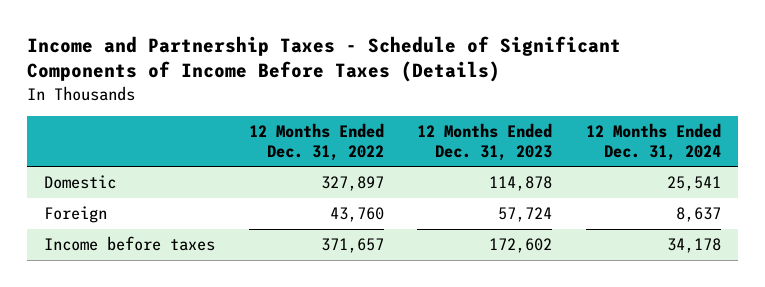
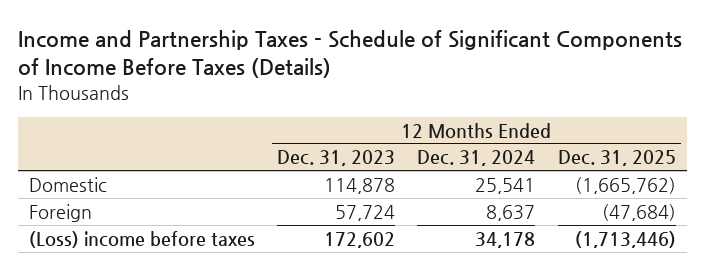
[248,122,384,161] 12 Months Ended Dec. 31, 2022 -> none
none -> [557,150,676,167] Dec. 31, 2025
[43,236,215,252] Income before taxes -> [28,230,255,248] (Loss) income before taxes

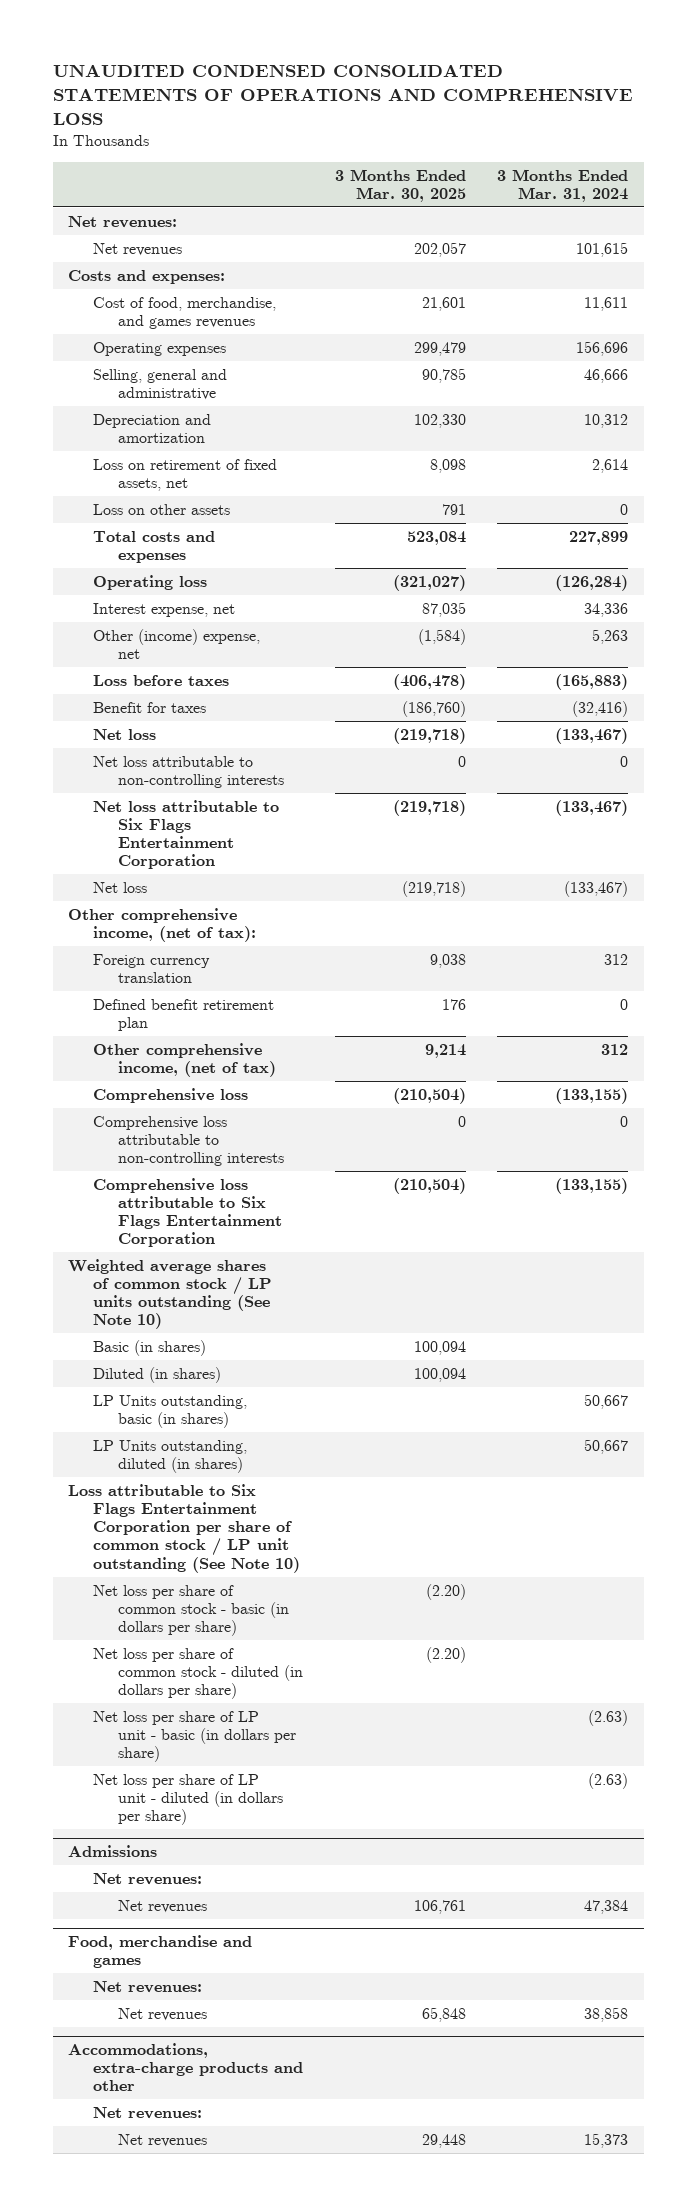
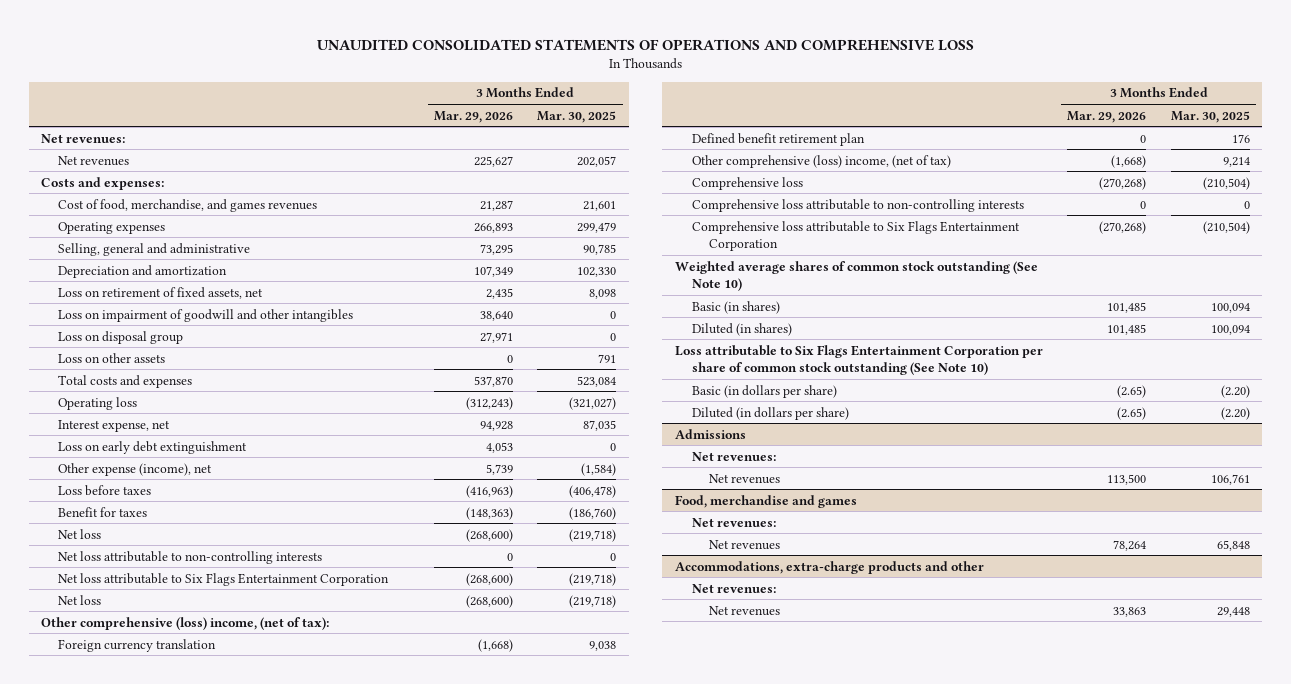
[52,63,633,126] UNAUDITED CONDENSED CONSOLIDATED STATEMENTS OF OPERATIONS AND COMPREHENSIVE LOSS -> [316,39,974,52] UNAUDITED CONSOLIDATED STATEMENTS OF OPERATIONS AND COMPREHENSIVE LOSS
[497,168,629,202] 3 Months Ended Mar. 31, 2024 -> none
none -> [433,110,513,123] Mar. 29, 2026
none -> [58,308,354,322] Loss on impairment of goodwill and other intangibles
none -> [58,330,184,344] Loss on disposal group
none -> [58,440,248,454] Loss on early debt extinguishment
[93,628,261,659] Other (income) expense, net -> [58,462,213,476] Other expense (income), net
[68,907,257,942] Other comprehensive income, (net of tax): -> [41,616,330,630] Other comprehensive (loss) income, (net of tax):
[93,1042,277,1077] Other comprehensive income, (net of tax) -> [691,154,951,168] Other comprehensive (loss) income, (net of tax)
[68,1258,273,1330] Weighted average shares of common stock / LP units outstanding (See Note 10) -> [674,260,1038,292] Weighted average shares of common stock outstanding (See Note 10)
[93,1394,248,1428] LP Units outstanding, basic (in shares) -> none
[93,1439,248,1473] LP Units outstanding, diluted (in shares) -> none
[93,1710,297,1763] Net loss per share of LP unit - basic (in dollars per share) -> none
[93,1773,284,1826] Net loss per share of LP unit - diluted (in dollars per share) -> none
[68,1483,301,1573] Loss attributable to Six Flags Entertainment Corporation per share of common stock / LP unit outstanding (See Note 10) -> [674,344,1043,376] Loss attributable to Six Flags Entertainment Corporation per share of common stock outstanding (See Note 10)
[93,1584,290,1637] Net loss per share of common stock - basic (in dollars per share) -> [691,384,837,398] Basic (in dollars per share)
[93,1647,304,1700] Net loss per share of common stock - diluted (in dollars per share) -> [691,406,849,420] Diluted (in dollars per share)

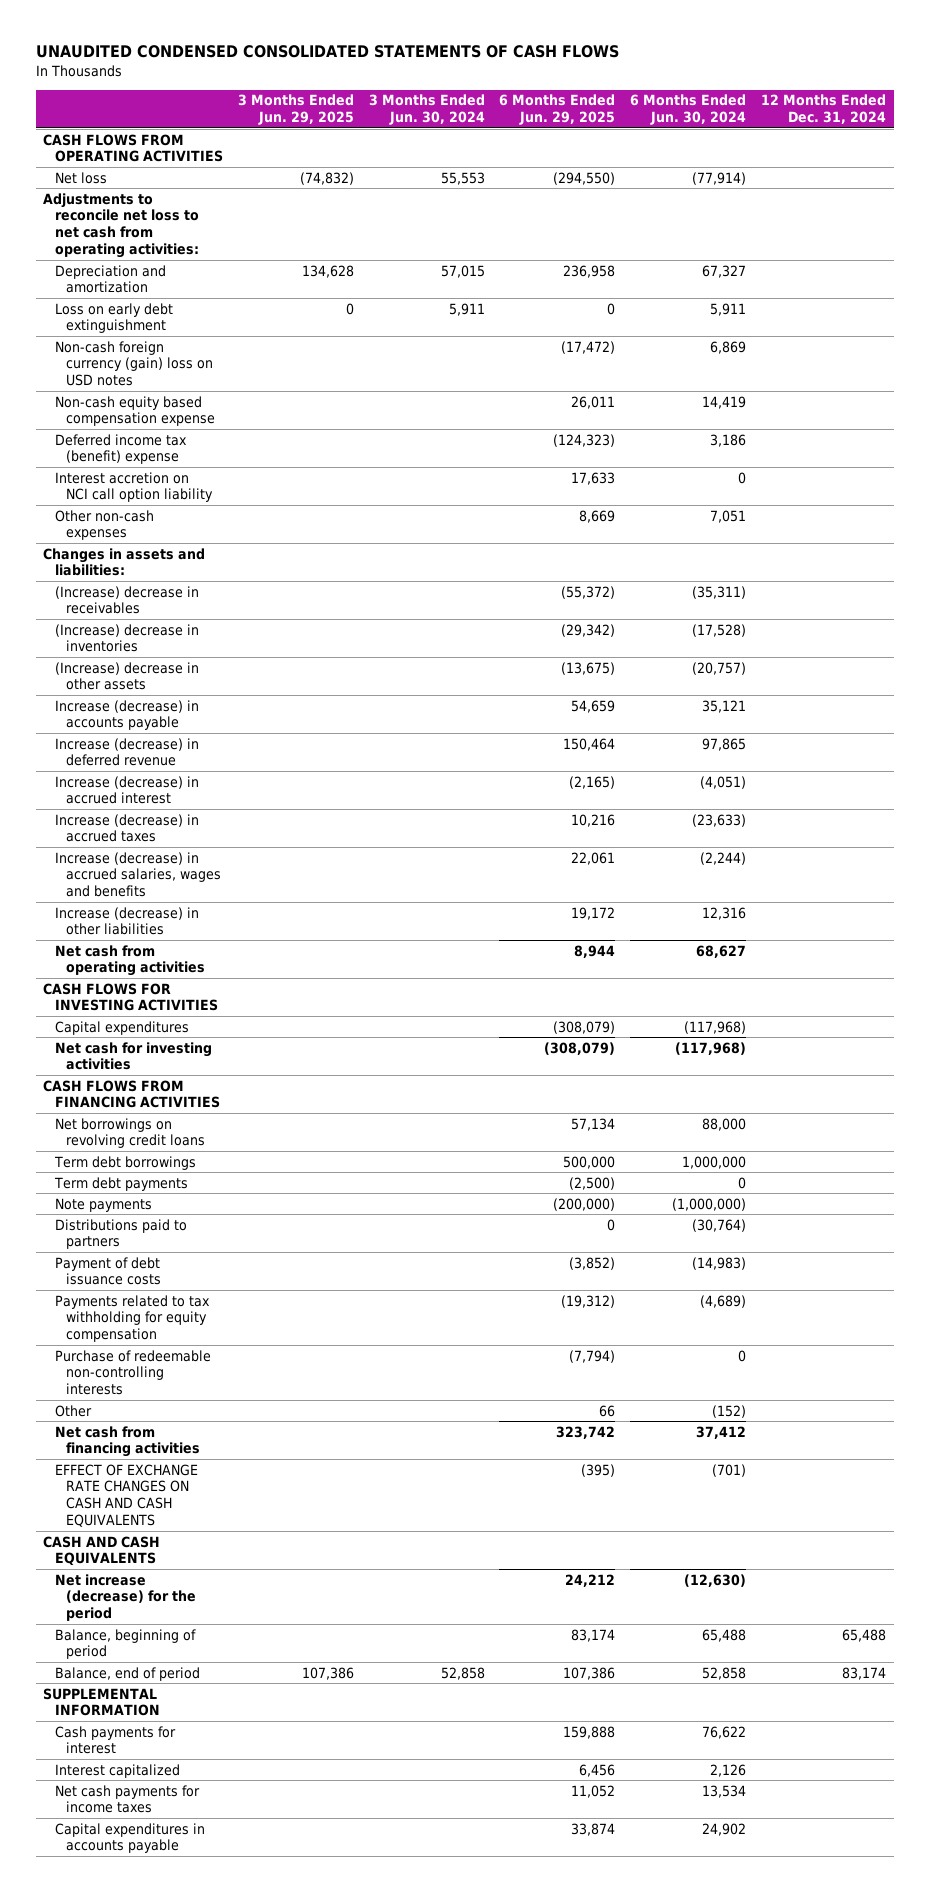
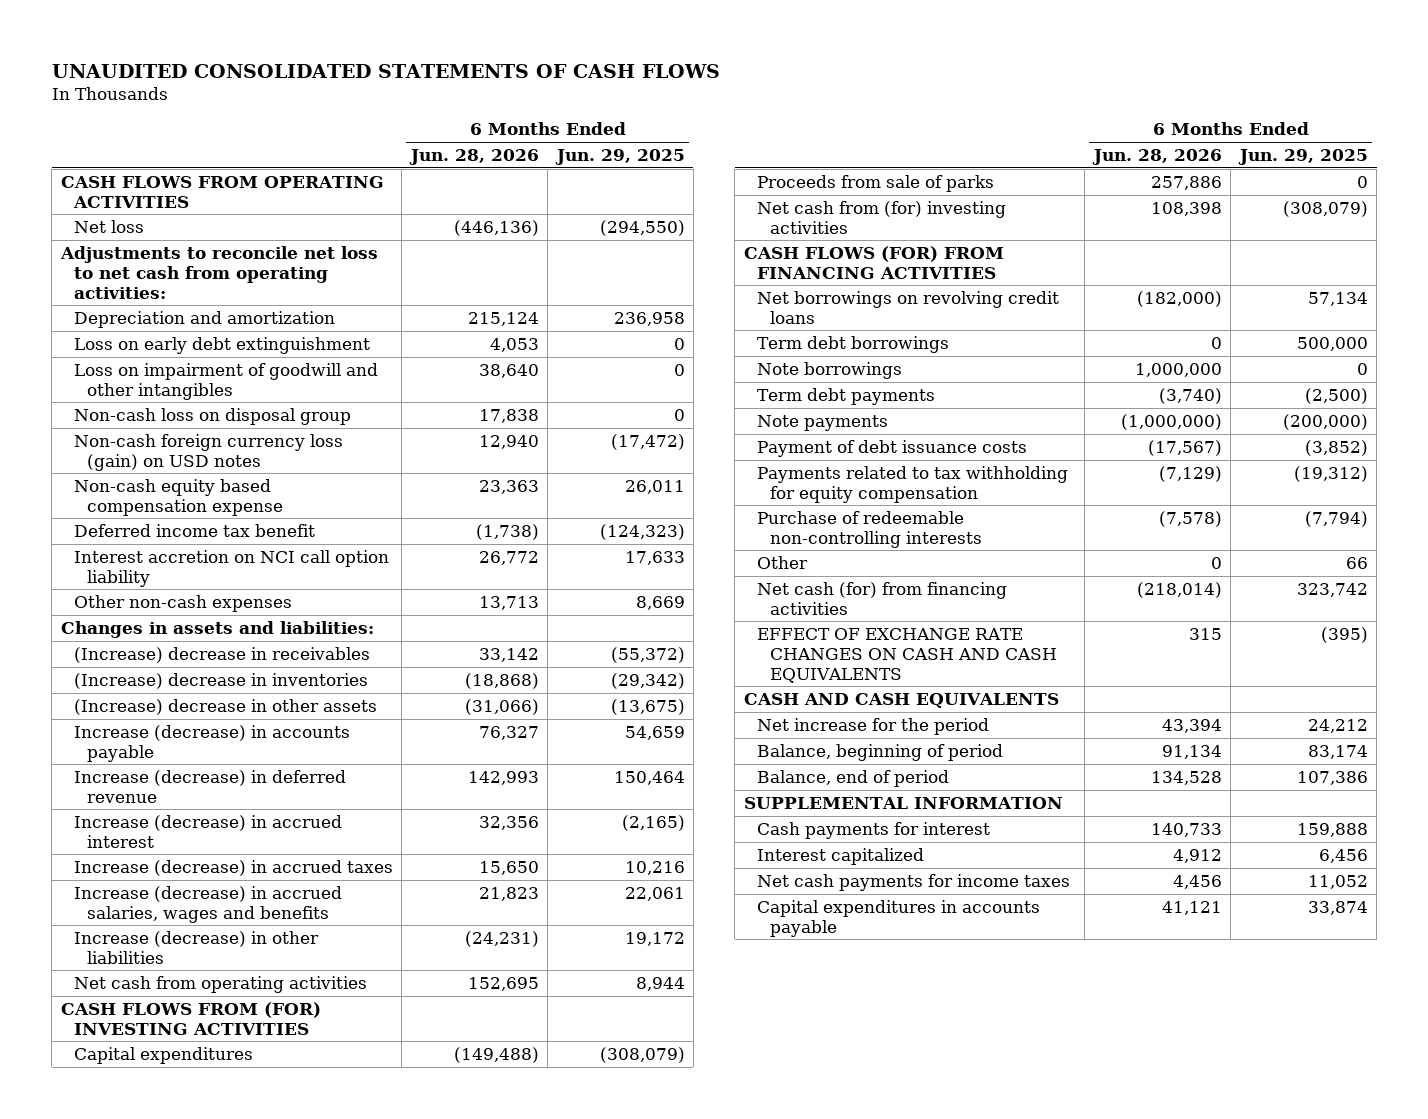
[35,45,619,59] UNAUDITED CONDENSED CONSOLIDATED STATEMENTS OF CASH FLOWS -> [51,63,720,78] UNAUDITED CONSOLIDATED STATEMENTS OF CASH FLOWS
[237,94,354,126] 3 Months Ended Jun. 29, 2025 -> none
[368,94,485,126] 3 Months Ended Jun. 30, 2024 -> none
[630,94,747,126] 6 Months Ended Jun. 30, 2024 -> none
[761,94,887,125] 12 Months Ended Dec. 31, 2024 -> none
none -> [408,148,539,165] Jun. 28, 2026
none -> [73,362,378,400] Loss on impairment of goodwill and other intangibles
none -> [73,407,351,425] Non-cash loss on disposal group
[54,340,214,387] Non-cash foreign currency (gain) loss on USD notes -> [73,433,343,471] Non-cash foreign currency loss (gain) on USD notes
[54,433,187,465] Deferred income tax (benefit) expense -> [73,523,315,537] Deferred income tax benefit
[43,982,218,1012] CASH FLOWS FOR INVESTING ACTIVITIES -> [60,1001,321,1035] CASH FLOWS FROM (FOR) INVESTING ACTIVITIES
none -> [757,174,995,192] Proceeds from sale of parks
[54,1041,212,1071] Net cash for investing activities -> [757,200,1007,234] Net cash from (for) investing activities
[43,1079,220,1109] CASH FLOWS FROM FINANCING ACTIVITIES -> [743,245,1004,279] CASH FLOWS (FOR) FROM FINANCING ACTIVITIES
none -> [757,361,903,379] Note borrowings
[54,1218,187,1250] Distributions paid to partners -> none
[54,1425,201,1458] Net cash from financing activities -> [757,581,1008,615] Net cash (for) from financing activities
[54,1573,197,1622] Net increase (decrease) for the period -> [757,717,990,735] Net increase for the period

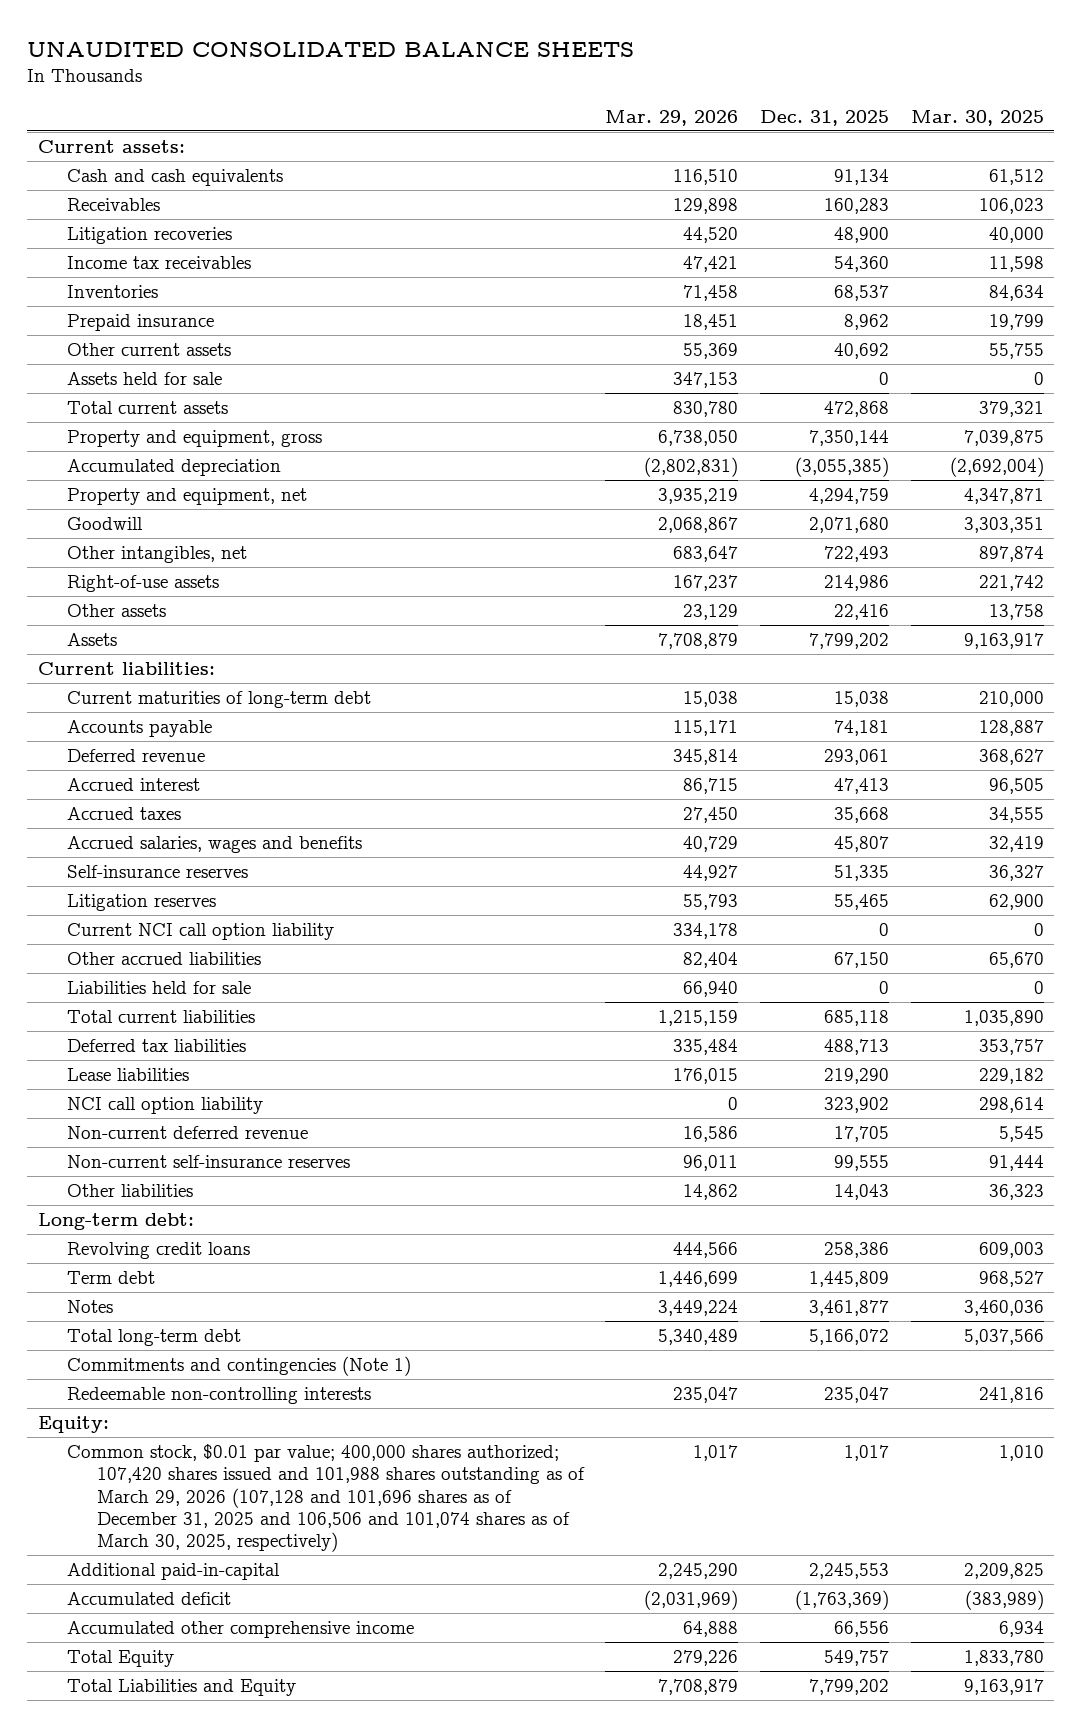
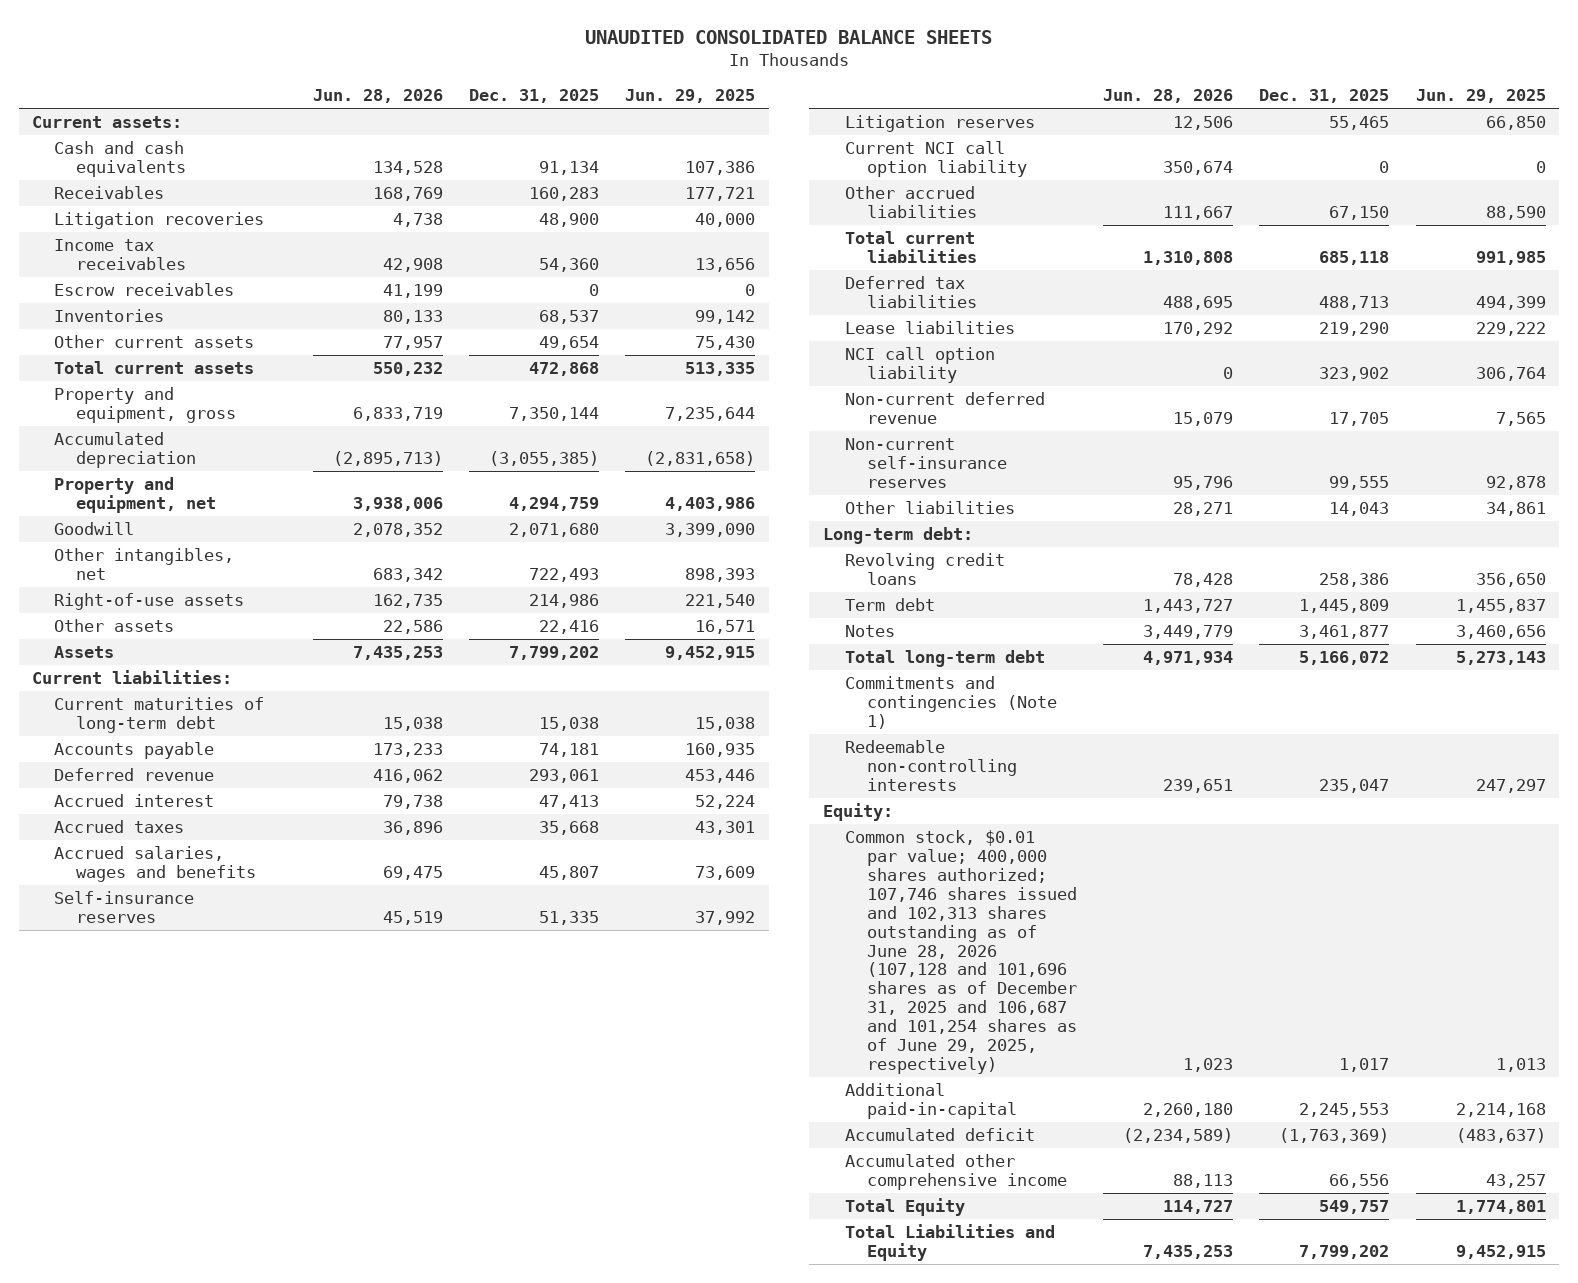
[605,109,739,126] Mar. 29, 2026 -> none
[910,109,1044,126] Mar. 30, 2025 -> none
none -> [312,89,443,104] Jun. 28, 2026
none -> [625,89,756,104] Jun. 29, 2025
none -> [54,282,235,296] Escrow receivables
[67,314,215,332] Prepaid insurance -> none
[67,372,223,386] Assets held for sale -> none
[833,343,889,360] 40,692 -> [539,335,600,350] 49,654
[67,981,252,995] Liabilities held for sale -> none
[67,1444,585,1553] Common stock, $0.01 par value; 400,000 shares authorized; 107,420 shares issued and 101,988 shares outstanding as of March 29, 2026 (107,128 and 101,696 shares as of December 31, 2025 and 106,506 and 101,074 shares as of March 30, 2025, respectively) -> [844,829,1077,1075] Common stock, $0.01 par value; 400,000 shares authorized; 107,746 shares issued and 102,313 shares outstanding as of June 28, 2026 (107,128 and 101,696 shares as of December 31, 2025 and 106,687 and 101,254 shares as of June 29, 2025, respectively)

